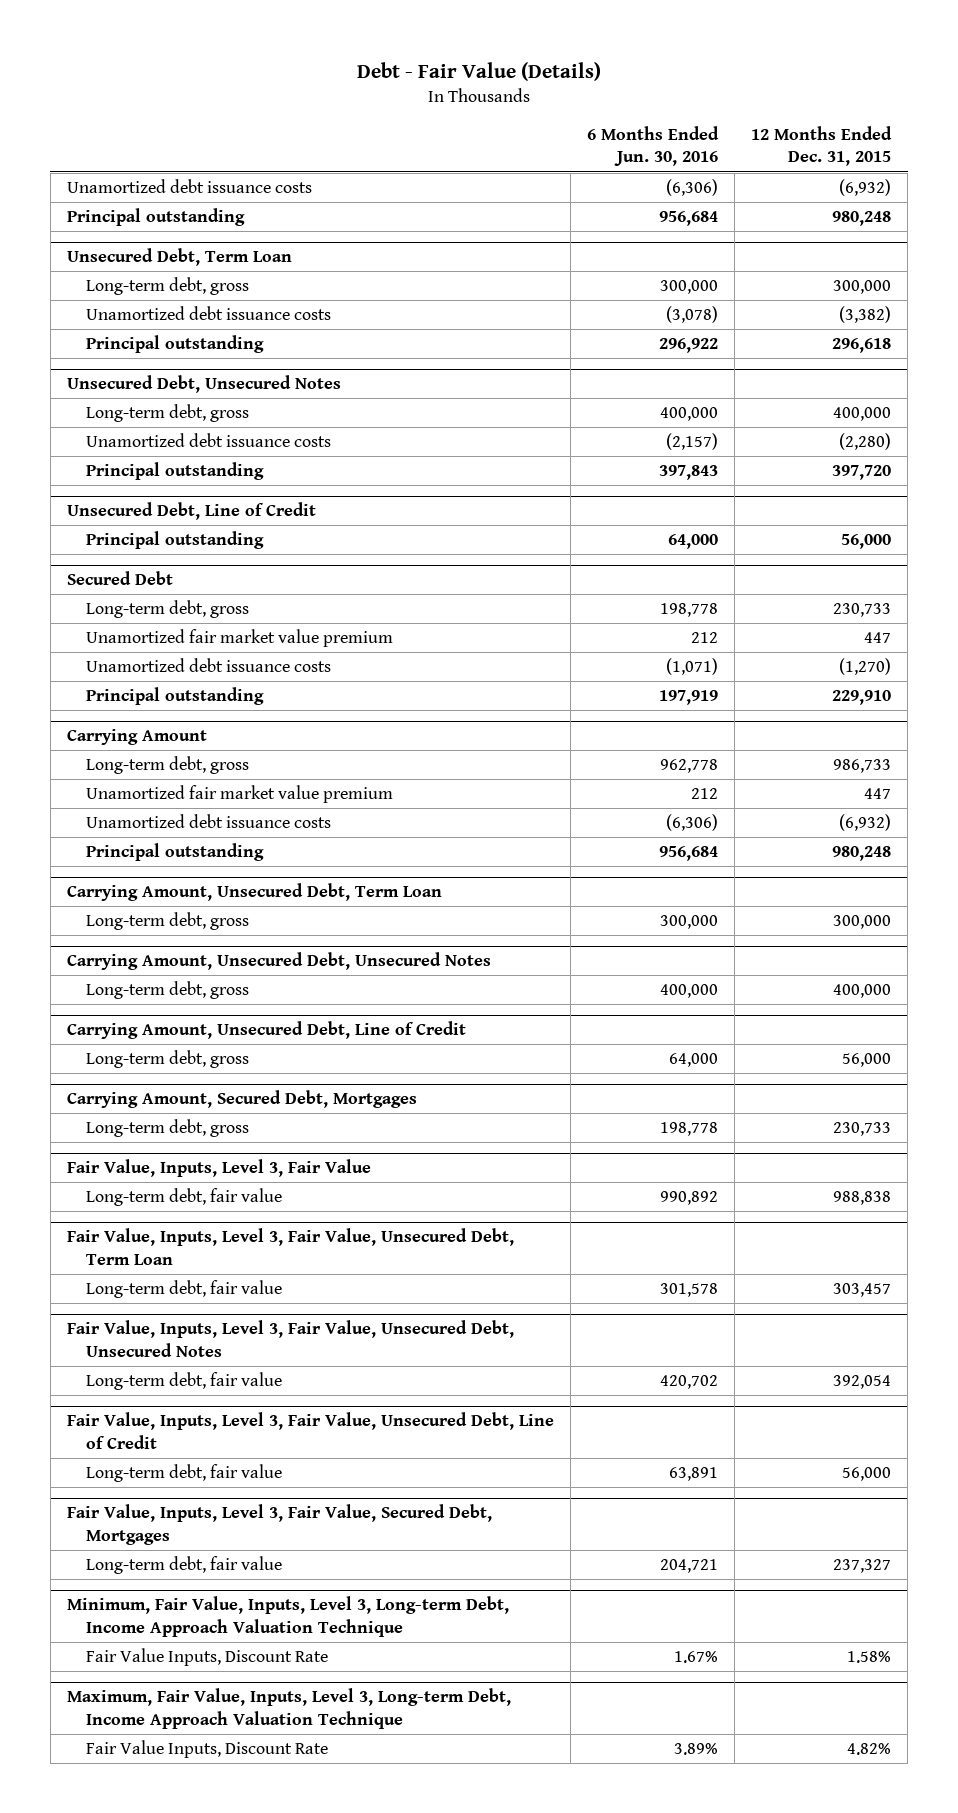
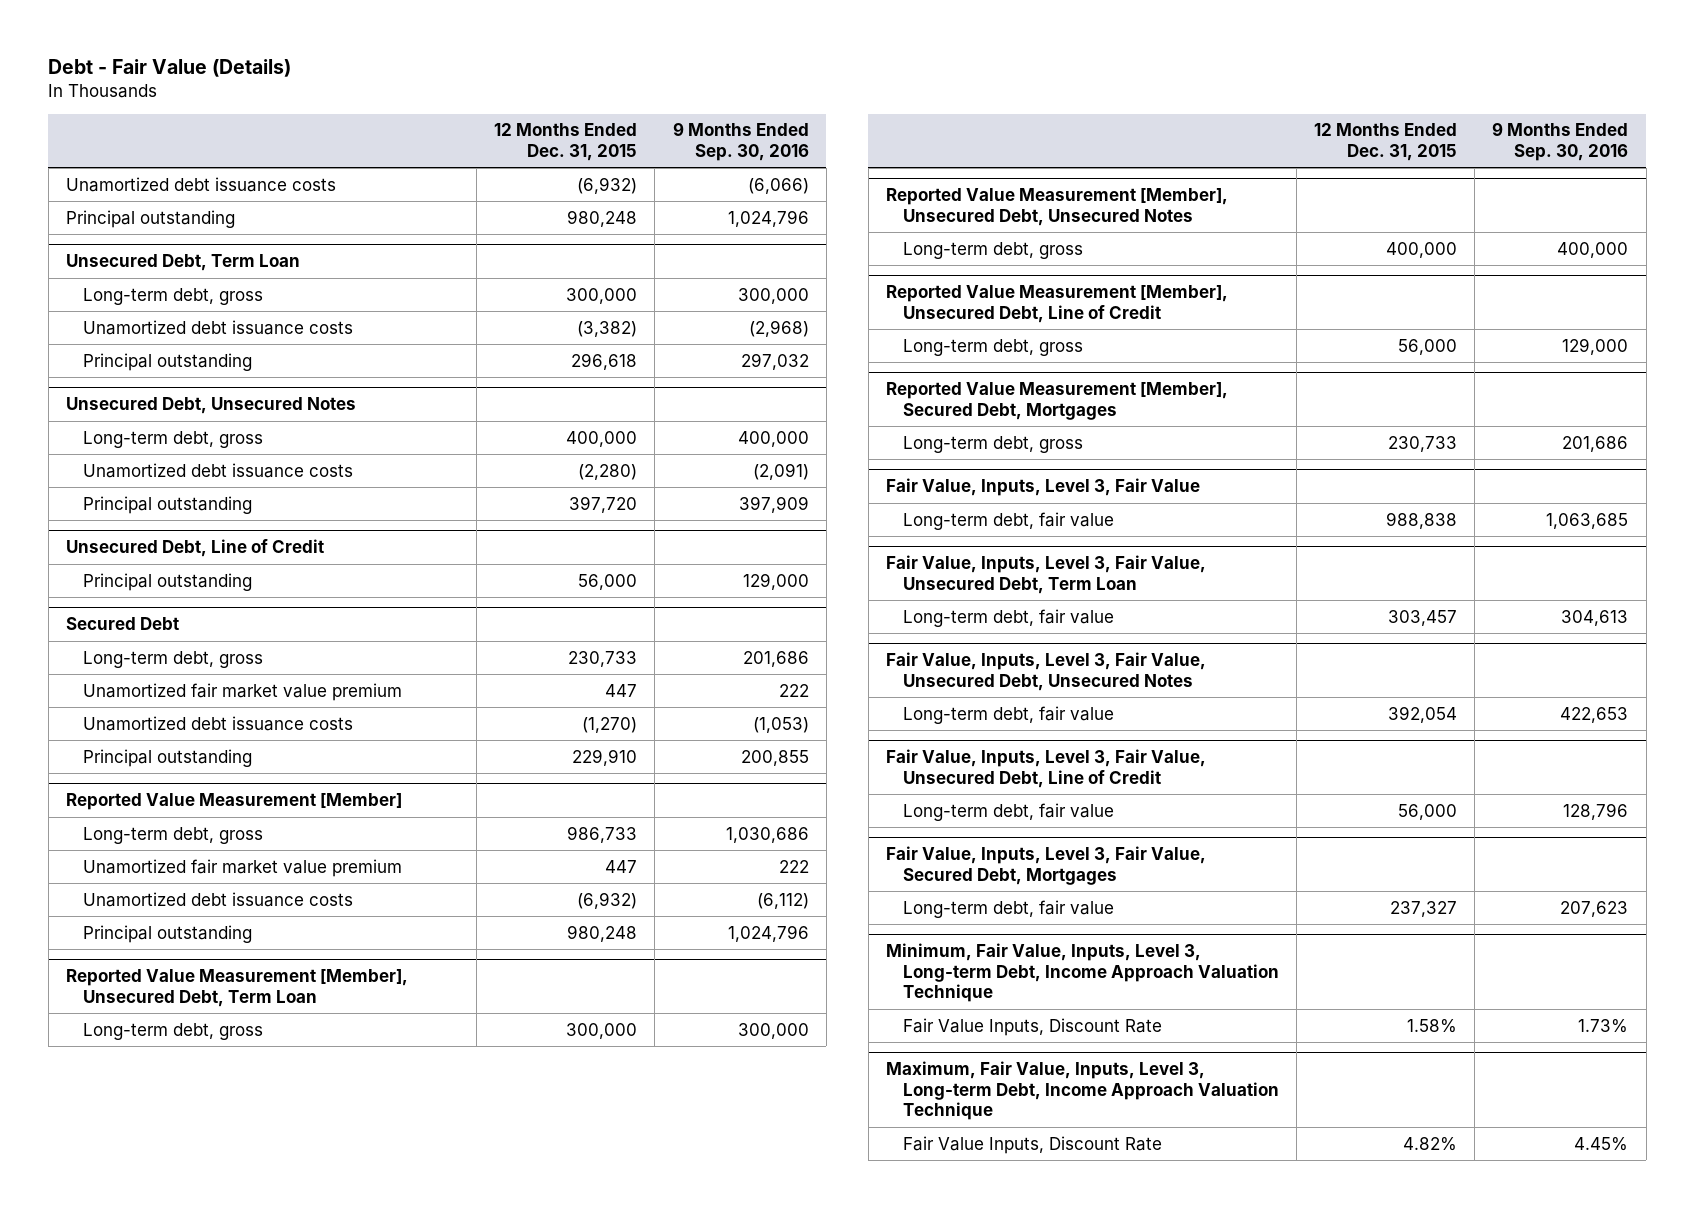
[586,126,719,167] 6 Months Ended Jun. 30, 2016 -> none
none -> [672,122,809,162] 9 Months Ended Sep. 30, 2016
[66,729,207,746] Carrying Amount -> [65,793,402,811] Reported Value Measurement [Member]
[66,883,442,902] Carrying Amount, Unsecured Debt, Term Loan -> none
none -> [65,969,408,1007] Reported Value Measurement [Member], Unsecured Debt, Term Loan
[66,952,491,971] Carrying Amount, Unsecured Debt, Unsecured Notes -> none
none -> [885,188,1228,226] Reported Value Measurement [Member], Unsecured Debt, Unsecured Notes
[66,1021,466,1040] Carrying Amount, Unsecured Debt, Line of Credit -> none
none -> [885,285,1228,323] Reported Value Measurement [Member], Unsecured Debt, Line of Credit
[66,1090,417,1109] Carrying Amount, Secured Debt, Mortgages -> none
none -> [885,382,1228,420] Reported Value Measurement [Member], Secured Debt, Mortgages

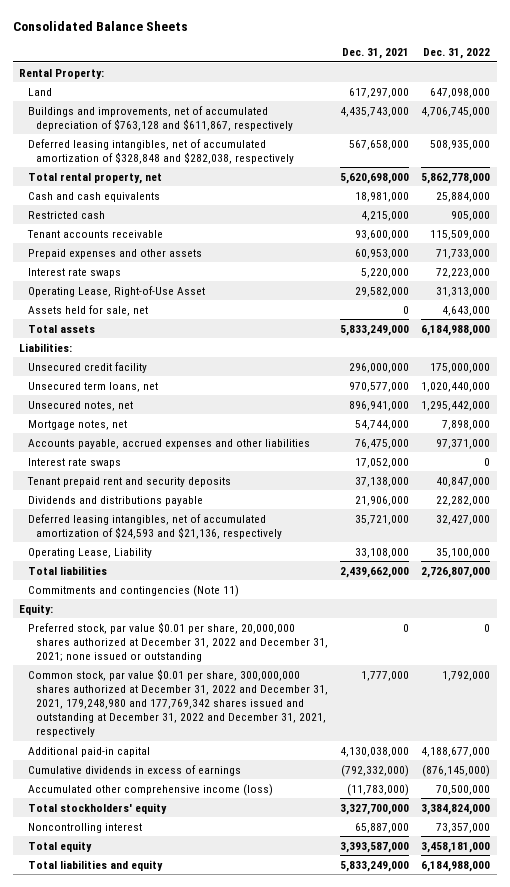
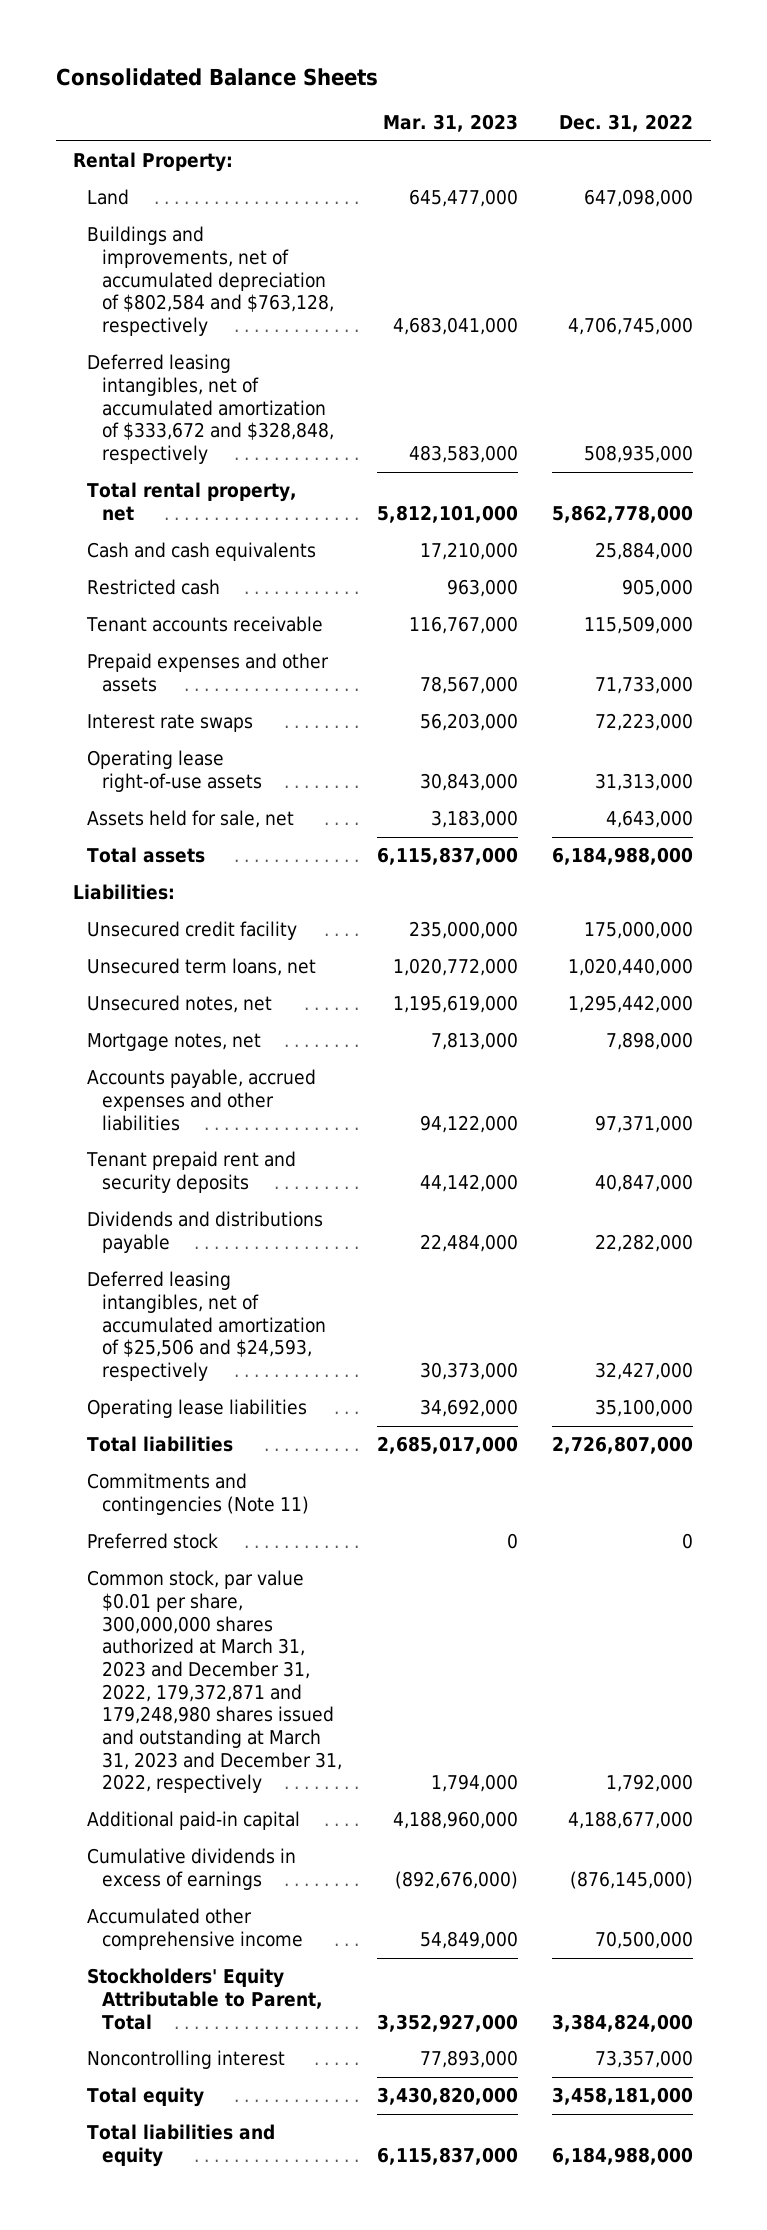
[342,48,410,60] Dec. 31, 2021 -> none
none -> [382,114,518,133] Mar. 31, 2023
[27,105,294,131] Buildings and improvements, net of accumulated depreciation of $763,128 and $611,867, respectively -> [87,226,334,337] Buildings and improvements, net of accumulated depreciation of $802,584 and $763,128, respectively
[27,138,295,164] Deferred leasing intangibles, net of accumulated amortization of $328,848 and $282,038, respectively -> [87,354,334,465] Deferred leasing intangibles, net of accumulated amortization of $333,672 and $328,848, respectively
[27,285,205,297] Operating Lease, Right-of-Use Asset -> [87,750,262,793] Operating lease right-of-use assets
[27,457,121,468] Interest rate swaps -> none
[27,513,283,539] Deferred leasing intangibles, net of accumulated amortization of $24,593 and $21,136, respectively -> [87,1271,326,1382] Deferred leasing intangibles, net of accumulated amortization of $25,506 and $24,593, respectively
[27,547,152,558] Operating Lease, Liability -> [87,1399,308,1419] Operating lease liabilities
[19,603,54,615] Equity: -> none
[27,621,329,662] Preferred stock, par value $0.01 per share, 20,000,000 shares authorized at December 31, 2022 and December 31, 2021; none issued or outstanding -> [87,1533,219,1550] Preferred stock
[27,668,329,738] Common stock, par value $0.01 per share, 300,000,000 shares authorized at December 31, 2022 and December 31, 2021, 179,248,980 and 177,769,342 shares issued and outstanding at December 31, 2022 and December 31, 2021, respectively -> [87,1570,342,1794] Common stock, par value $0.01 per share, 300,000,000 shares authorized at March 31, 2023 and December 31, 2022, 179,372,871 and 179,248,980 shares issued and outstanding at March 31, 2023 and December 31, 2022, respectively
[27,783,273,796] Accumulated other comprehensive income (loss) -> [87,1908,303,1951] Accumulated other comprehensive income
[27,802,167,814] Total stockholders' equity -> [87,1968,323,2030] Stockholders' Equity Attributable to Parent, Total

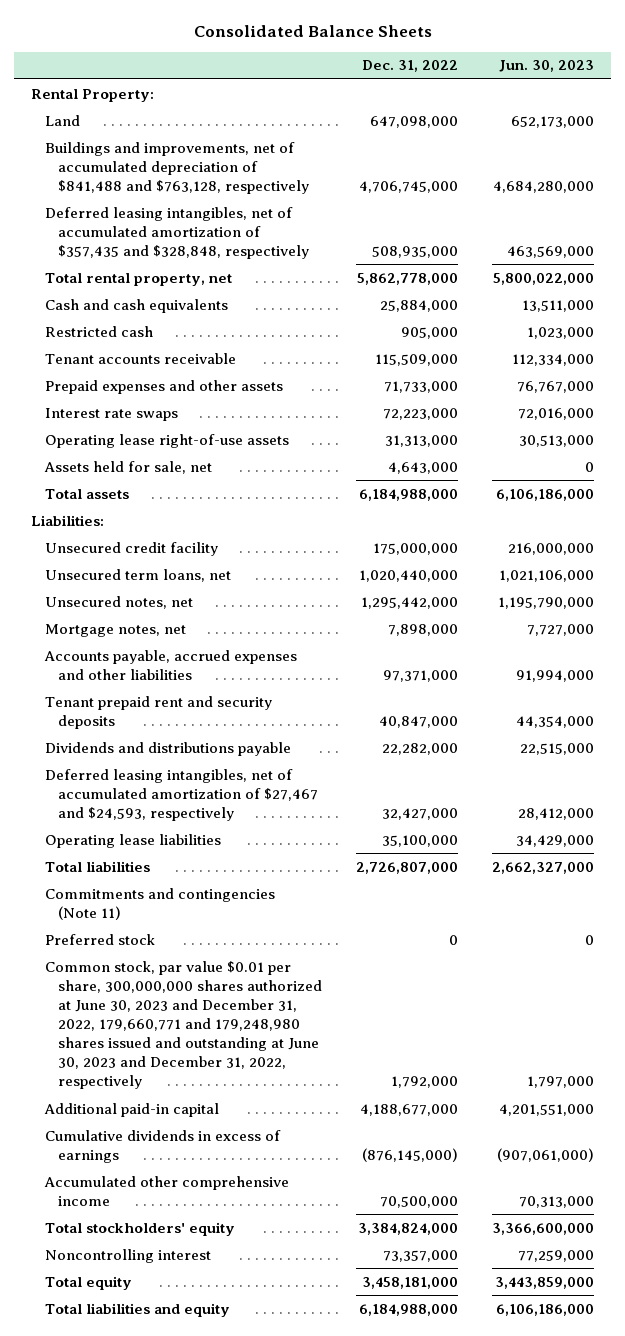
[382,114,518,133] Mar. 31, 2023 -> none
none -> [499,60,595,73] Jun. 30, 2023
[87,226,334,337] Buildings and improvements, net of accumulated depreciation of $802,584 and $763,128, respectively -> [44,141,310,194] Buildings and improvements, net of accumulated depreciation of $841,488 and $763,128, respectively
[87,354,334,465] Deferred leasing intangibles, net of accumulated amortization of $333,672 and $328,848, respectively -> [44,206,310,259] Deferred leasing intangibles, net of accumulated amortization of $357,435 and $328,848, respectively
[87,1271,326,1382] Deferred leasing intangibles, net of accumulated amortization of $25,506 and $24,593, respectively -> [44,768,319,821] Deferred leasing intangibles, net of accumulated amortization of $27,467 and $24,593, respectively
[87,1570,342,1794] Common stock, par value $0.01 per share, 300,000,000 shares authorized at March 31, 2023 and December 31, 2022, 179,372,871 and 179,248,980 shares issued and outstanding at March 31, 2023 and December 31, 2022, respectively -> [44,960,323,1090] Common stock, par value $0.01 per share, 300,000,000 shares authorized at June 30, 2023 and December 31, 2022, 179,660,771 and 179,248,980 shares issued and outstanding at June 30, 2023 and December 31, 2022, respectively
[87,1968,323,2030] Stockholders' Equity Attributable to Parent, Total -> [44,1221,235,1236] Total stockholders' equity

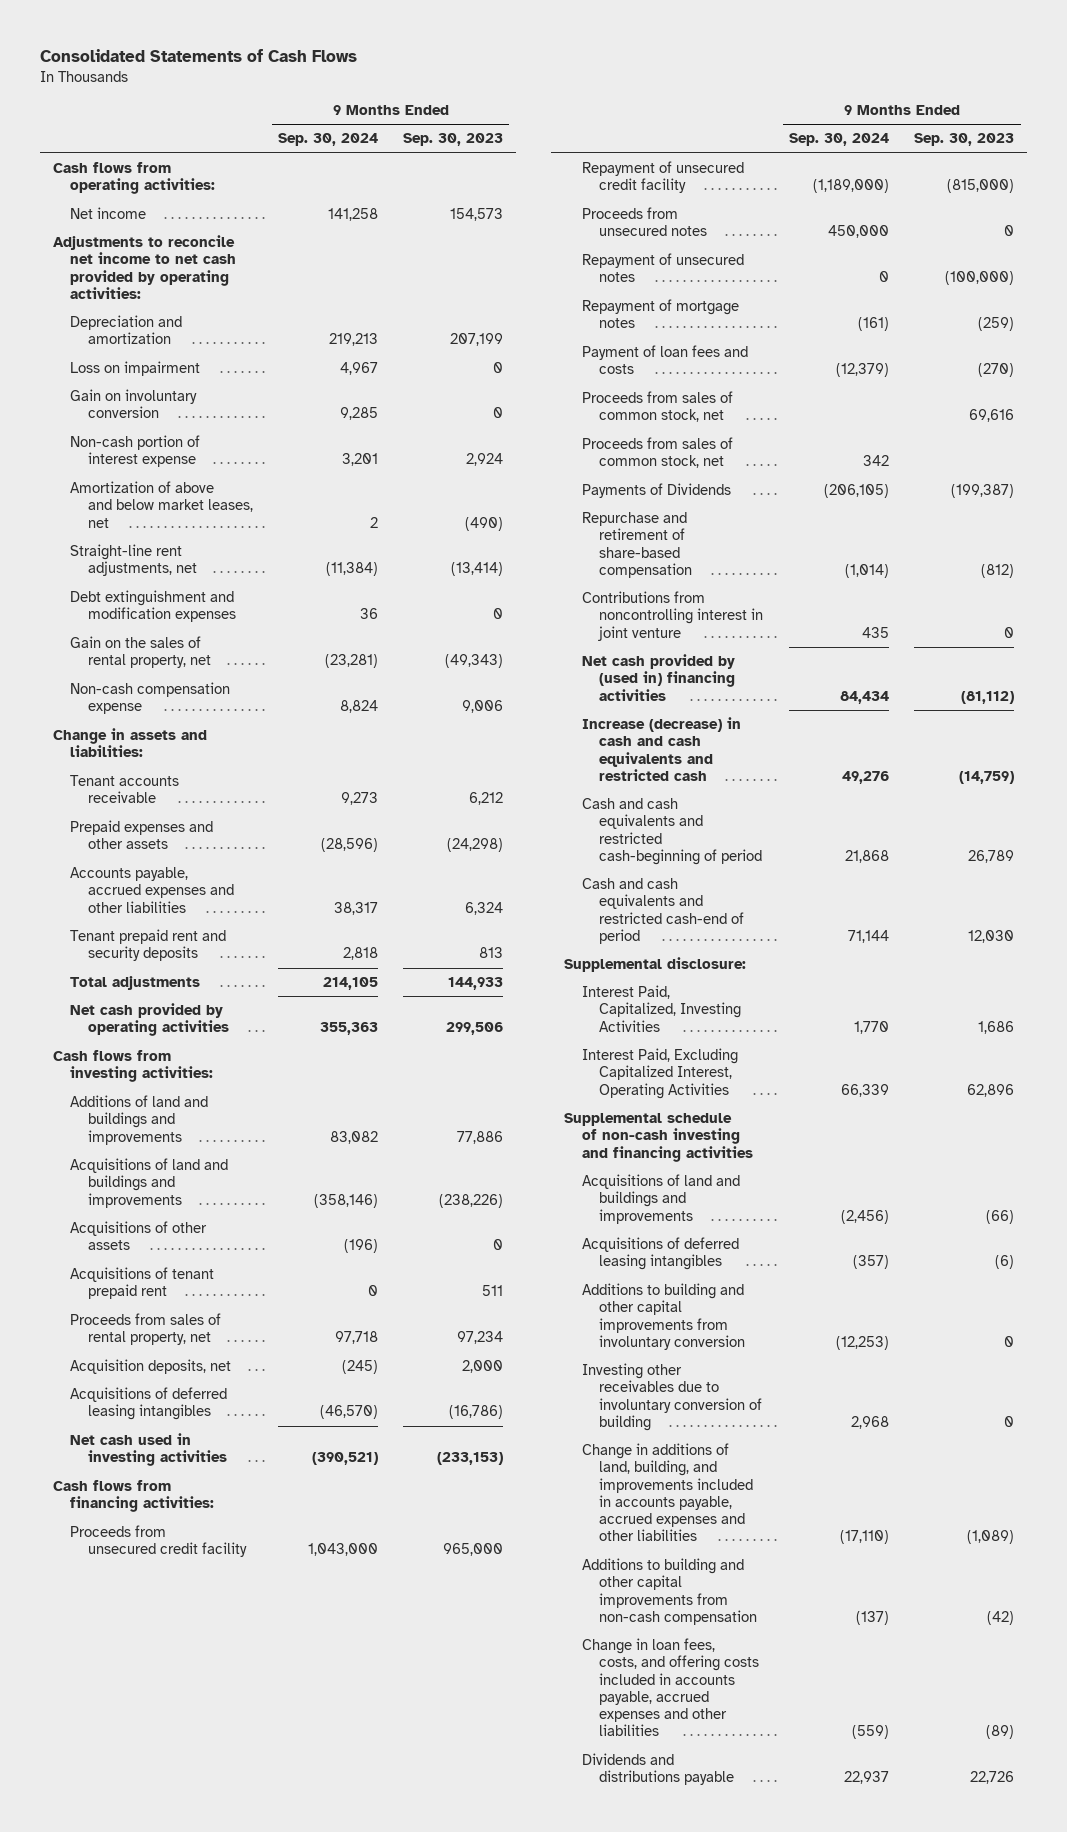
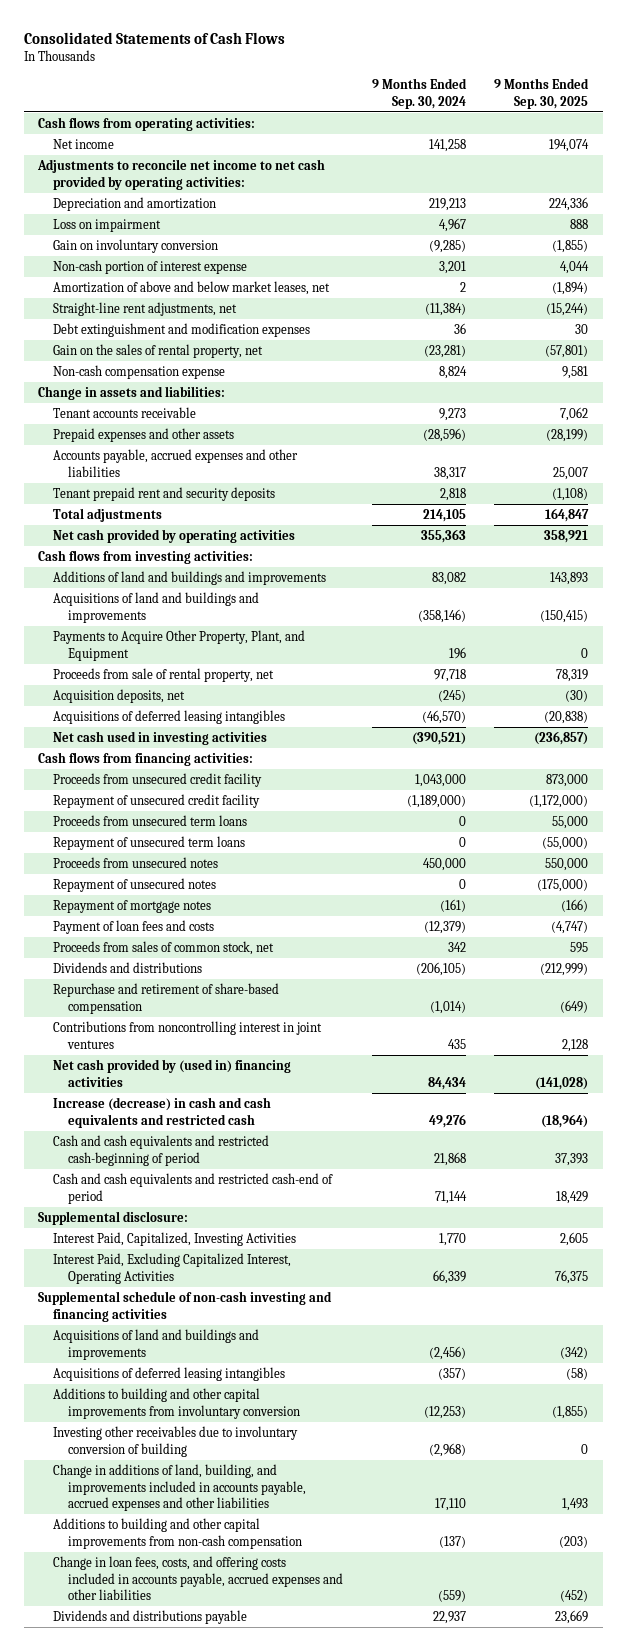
[403,133,504,147] Sep. 30, 2023 -> none
none -> [494,78,590,109] 9 Months Ended Sep. 30, 2025
[339,407,378,421] 9,285 -> [428,239,466,253] (9,285)
[70,1221,208,1251] Acquisitions of other assets -> none
[70,1267,215,1300] Acquisitions of tenant prepaid rent -> none
none -> [52,629,305,661] Payments to Acquire Other Property, Plant, and Equipment
[70,1313,222,1346] Proceeds from sales of rental property, net -> [52,667,274,682] Proceeds from sale of rental property, net
none -> [52,814,247,826] Proceeds from unsecured term loans
none -> [52,835,245,850] Repayment of unsecured term loans
[581,391,733,423] Proceeds from sales of common stock, net -> none
[581,483,731,499] Payments of Dividends -> [52,961,202,973] Dividends and distributions
[581,591,764,641] Contributions from noncontrolling interest in joint venture -> [52,1020,322,1049] Contributions from noncontrolling interest in joint ventures
[851,1415,890,1429] 2,968 -> [428,1442,466,1457] (2,968)
[840,1530,890,1545] (17,110) -> [434,1498,466,1512] 17,110

